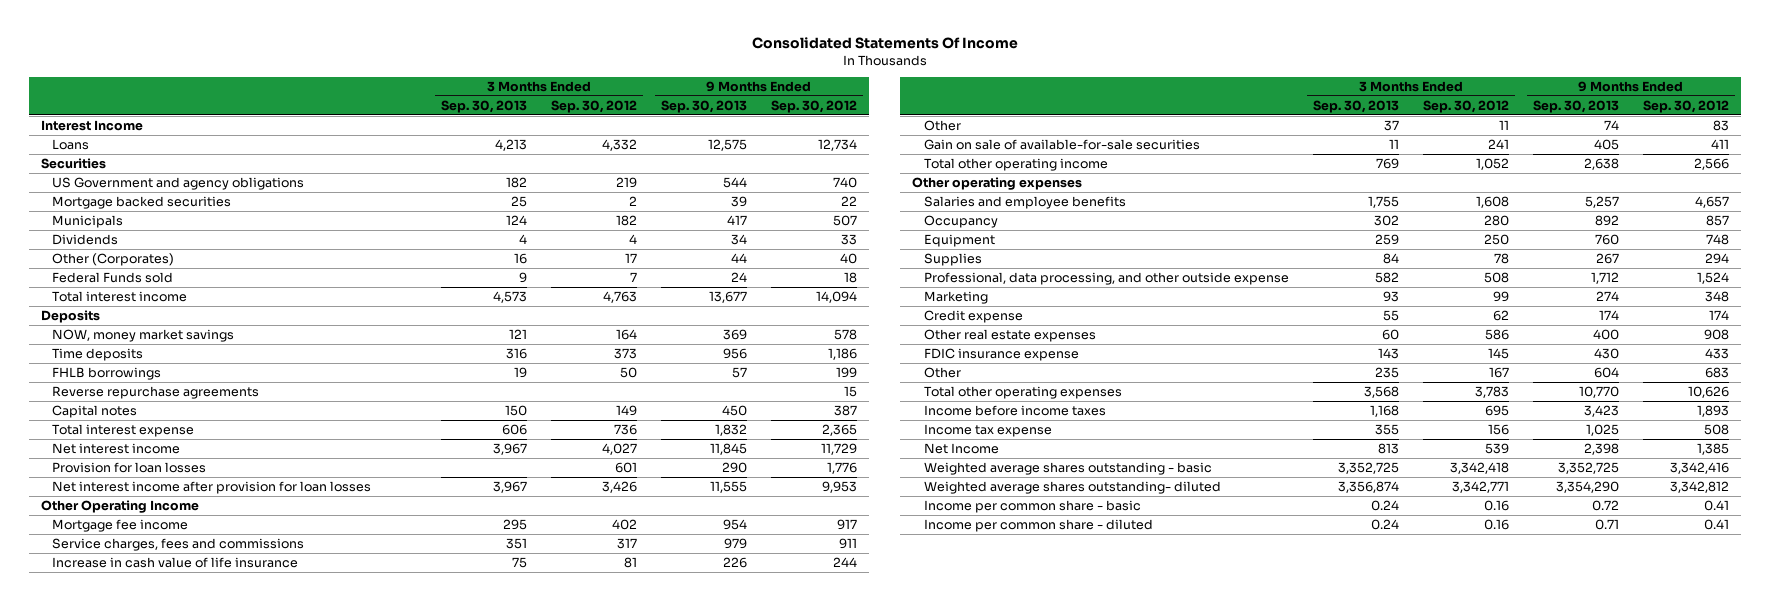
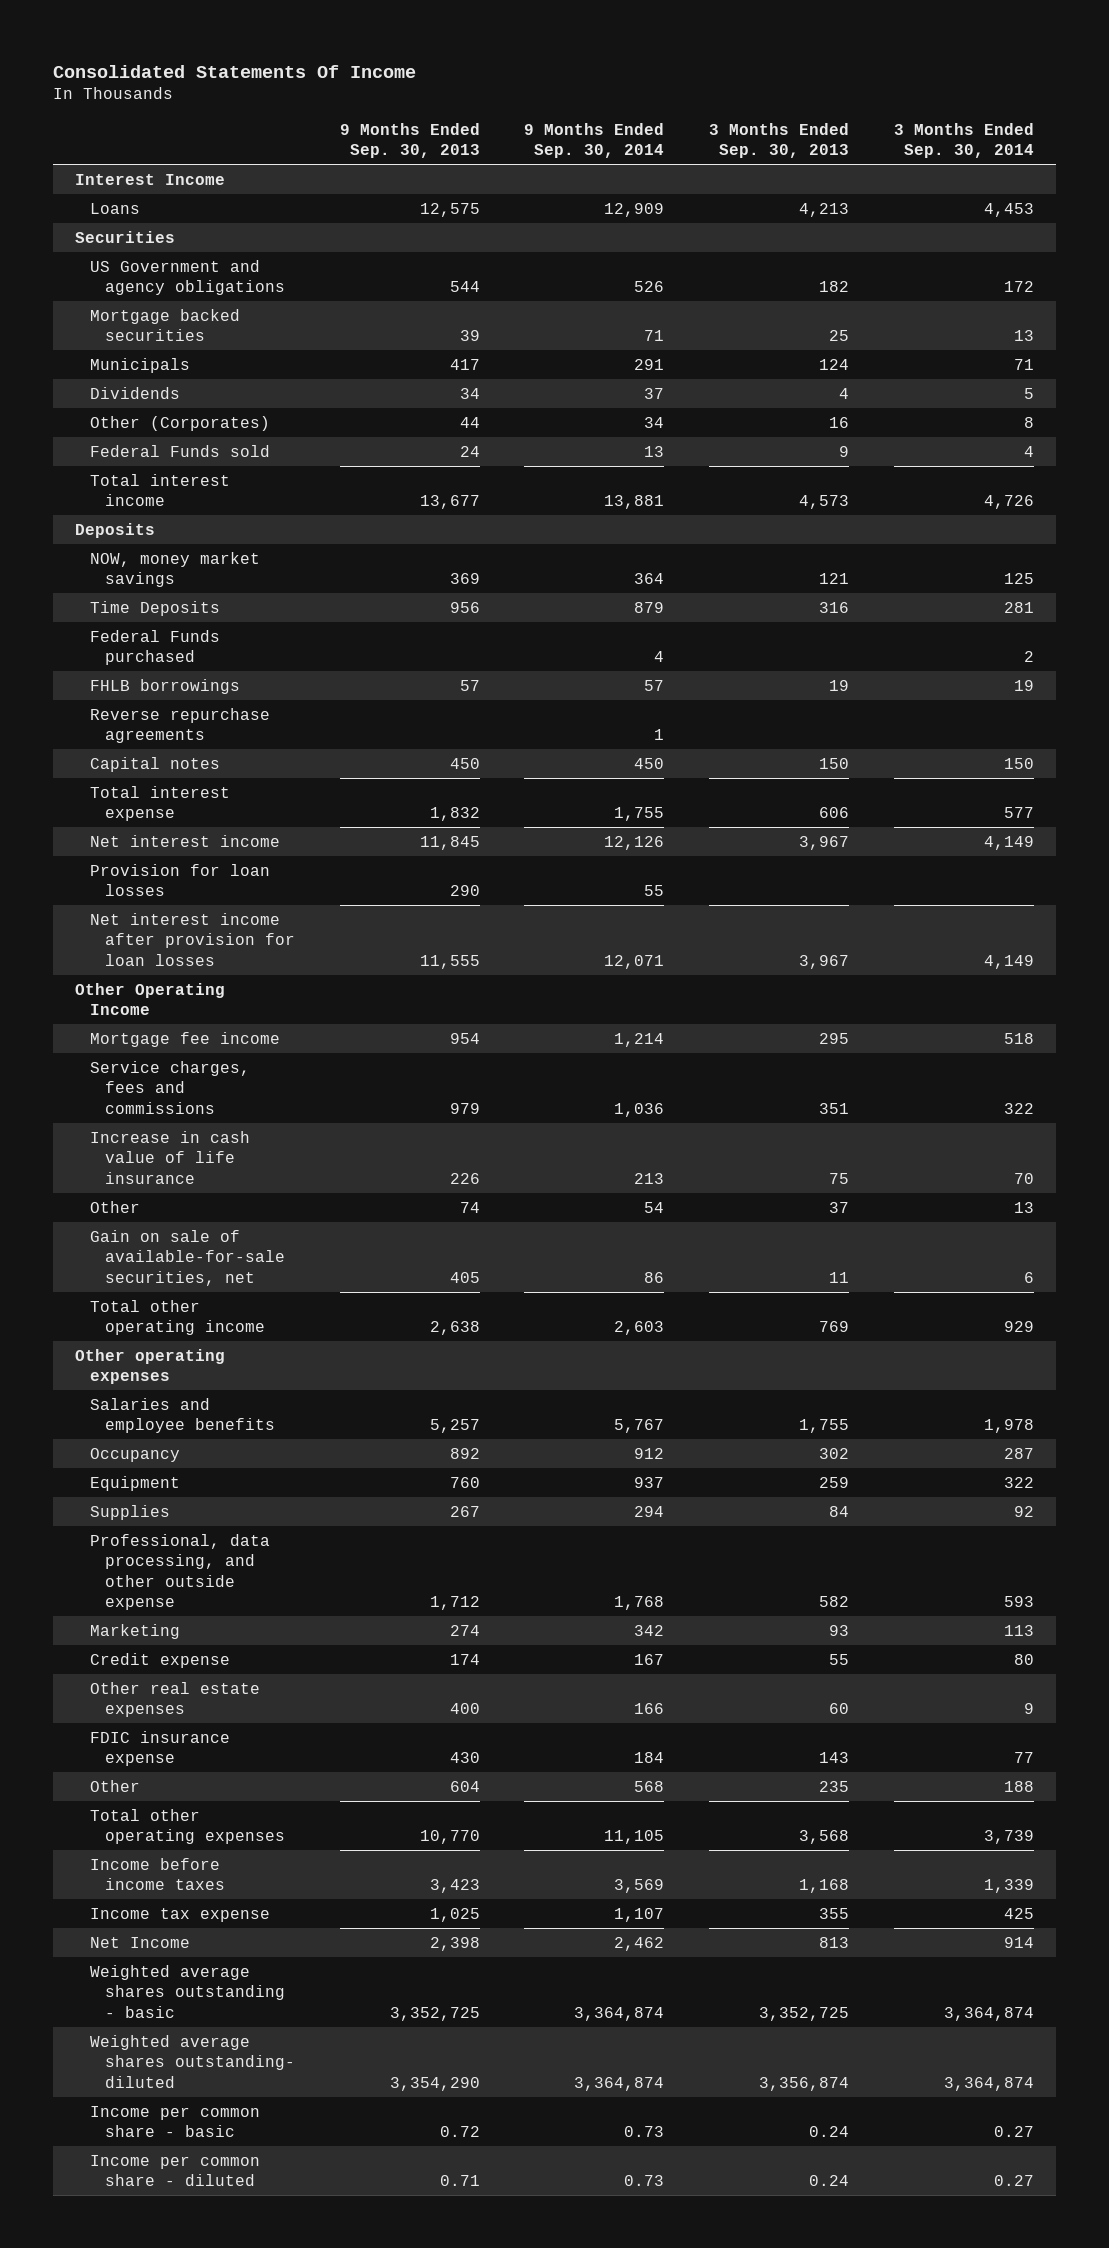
[551,99,638,113] Sep. 30, 2012 -> none
[771,99,858,113] Sep. 30, 2012 -> none
none -> [524,122,665,159] 9 Months Ended Sep. 30, 2014
none -> [893,122,1034,159] 3 Months Ended Sep. 30, 2014
[52,347,144,361] Time deposits -> [89,600,220,616] Time Deposits
none -> [89,629,220,666] Federal Funds purchased
[923,138,1200,150] Gain on sale of available-for-sale securities -> [89,1229,285,1286] Gain on sale of available-for-sale securities, net

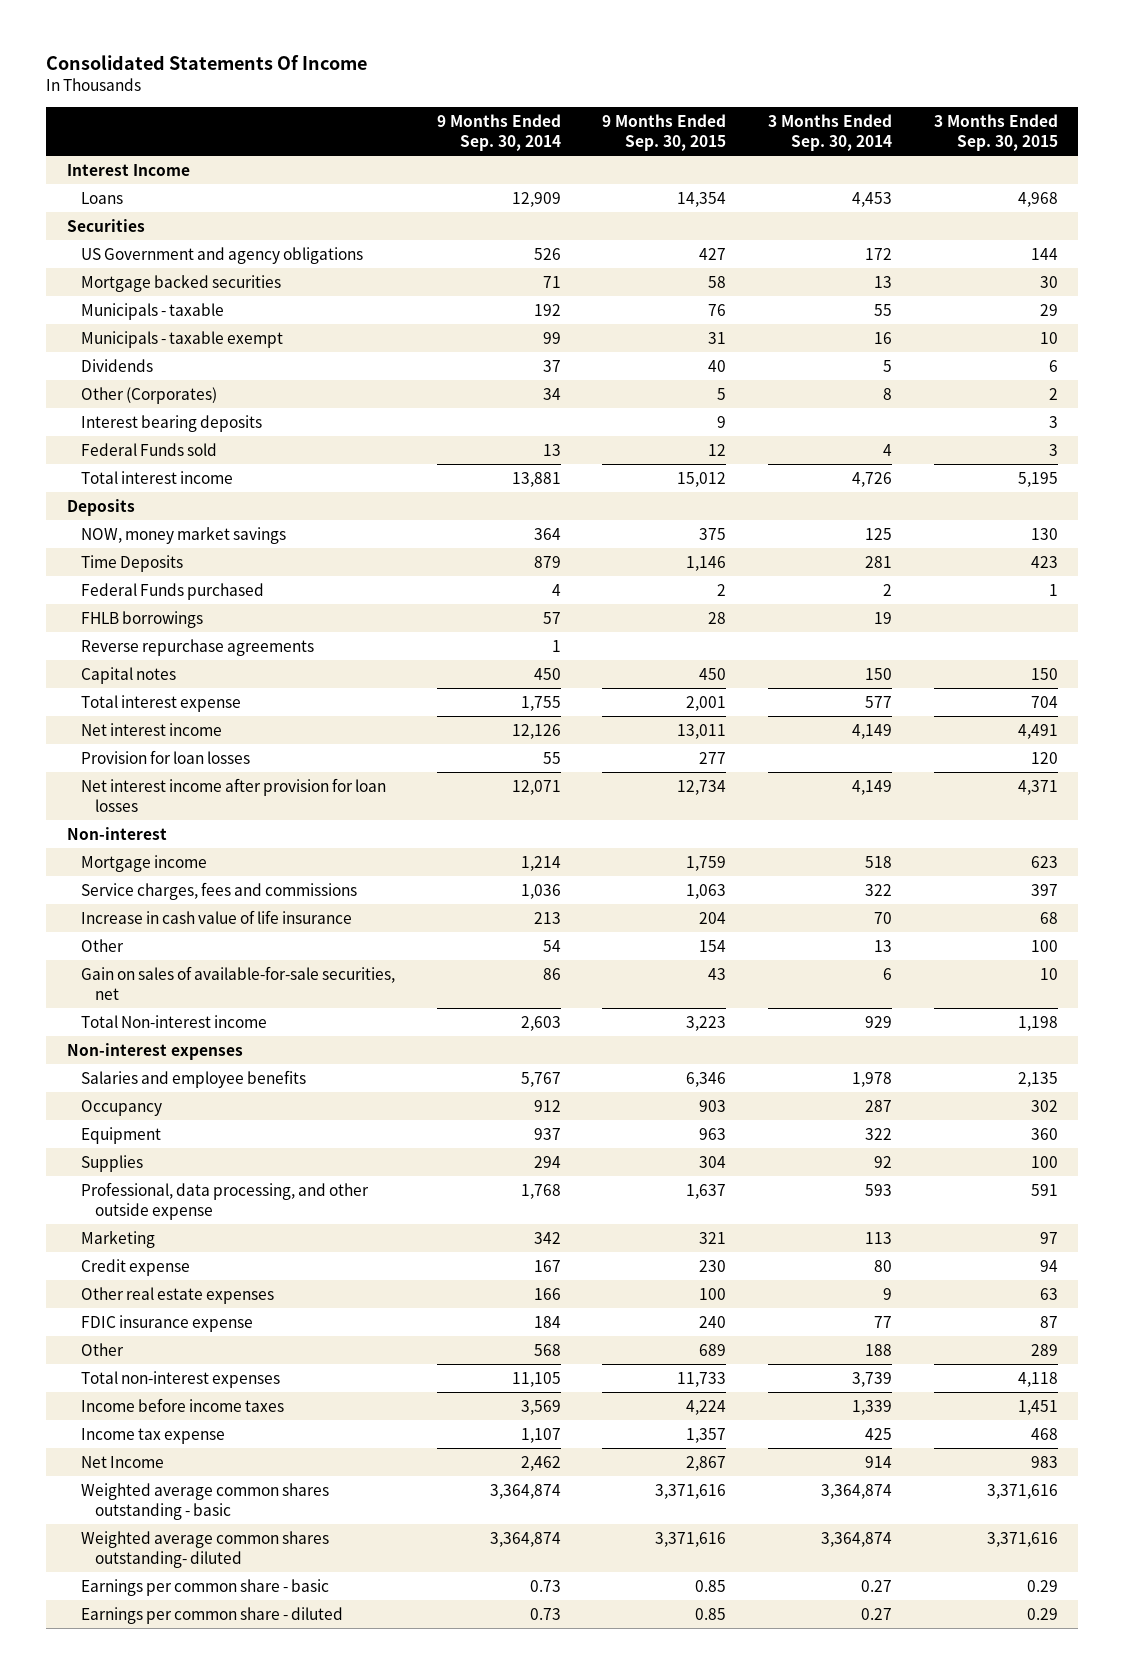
[339,122,480,159] 9 Months Ended Sep. 30, 2013 -> none
[708,122,849,159] 3 Months Ended Sep. 30, 2013 -> none
none -> [602,113,727,152] 9 Months Ended Sep. 30, 2015
none -> [933,113,1058,152] 3 Months Ended Sep. 30, 2015
[89,357,190,373] Municipals -> [80,302,224,320] Municipals - taxable
[634,358,665,370] 291 -> [533,303,561,316] 192
[1013,358,1034,370] 71 -> [873,303,892,316] 55
none -> [80,330,283,348] Municipals - taxable exempt
none -> [80,414,262,432] Interest bearing deposits
[75,982,226,1016] Other Operating Income -> [66,826,167,840] Non-interest
[89,1031,280,1047] Mortgage fee income -> [80,854,207,872] Mortgage income
[89,1229,285,1286] Gain on sale of available-for-sale securities, net -> [80,965,395,1001] Gain on sales of available-for-sale securities, net
[89,1299,265,1336] Total other operating income -> [80,1014,267,1028] Total Non-interest income
[75,1348,226,1385] Other operating expenses -> [66,1042,243,1060] Non-interest expenses
[89,1808,285,1845] Total other operating expenses -> [80,1370,280,1388] Total non-interest expenses
[89,1964,285,2018] Weighted average shares outstanding - basic -> [80,1482,329,1521] Weighted average common shares outstanding - basic
[89,2034,295,2088] Weighted average shares outstanding- diluted -> [80,1530,329,1569] Weighted average common shares outstanding- diluted
[89,2105,260,2138] Income per common share - basic -> [80,1578,329,1596] Earnings per common share - basic
[89,2154,260,2187] Income per common share - diluted -> [80,1606,343,1624] Earnings per common share - diluted

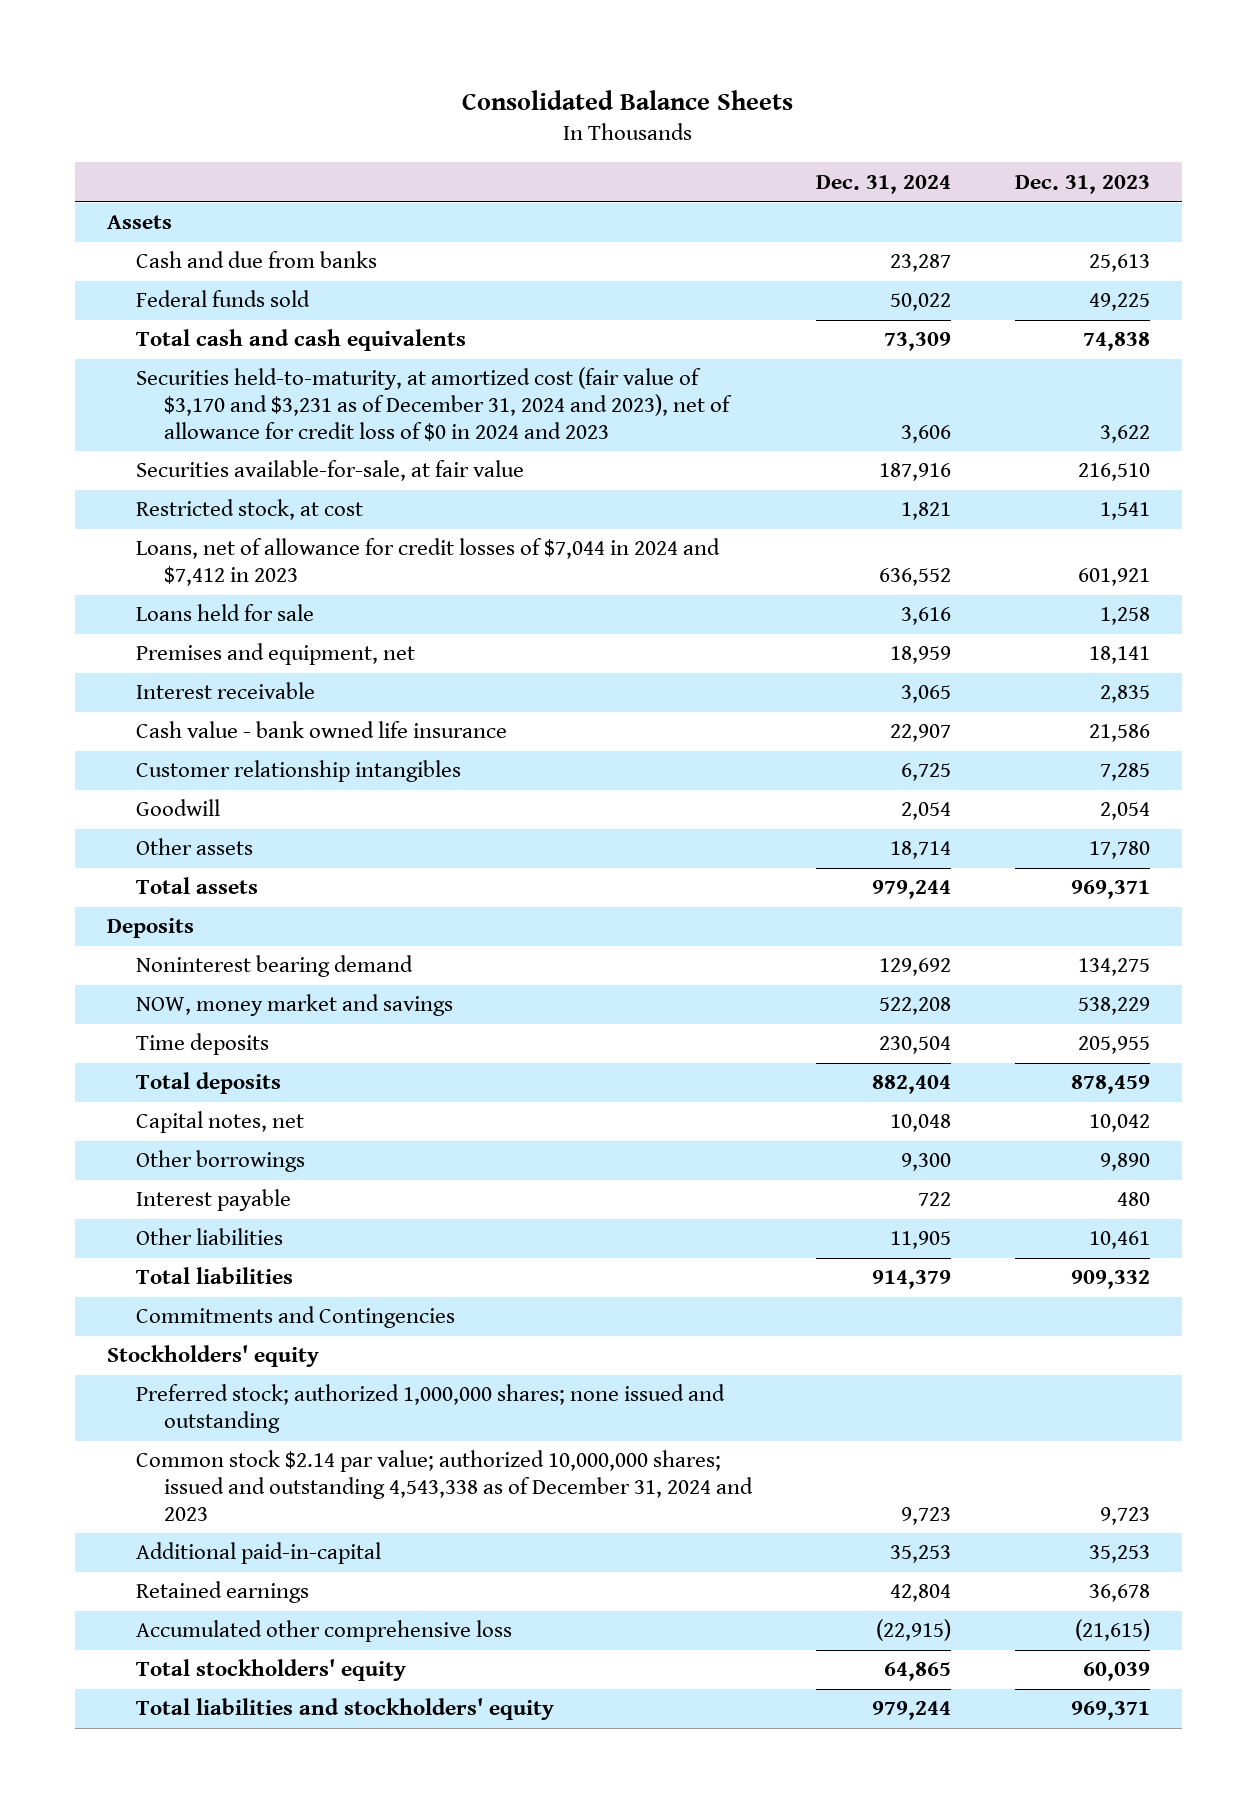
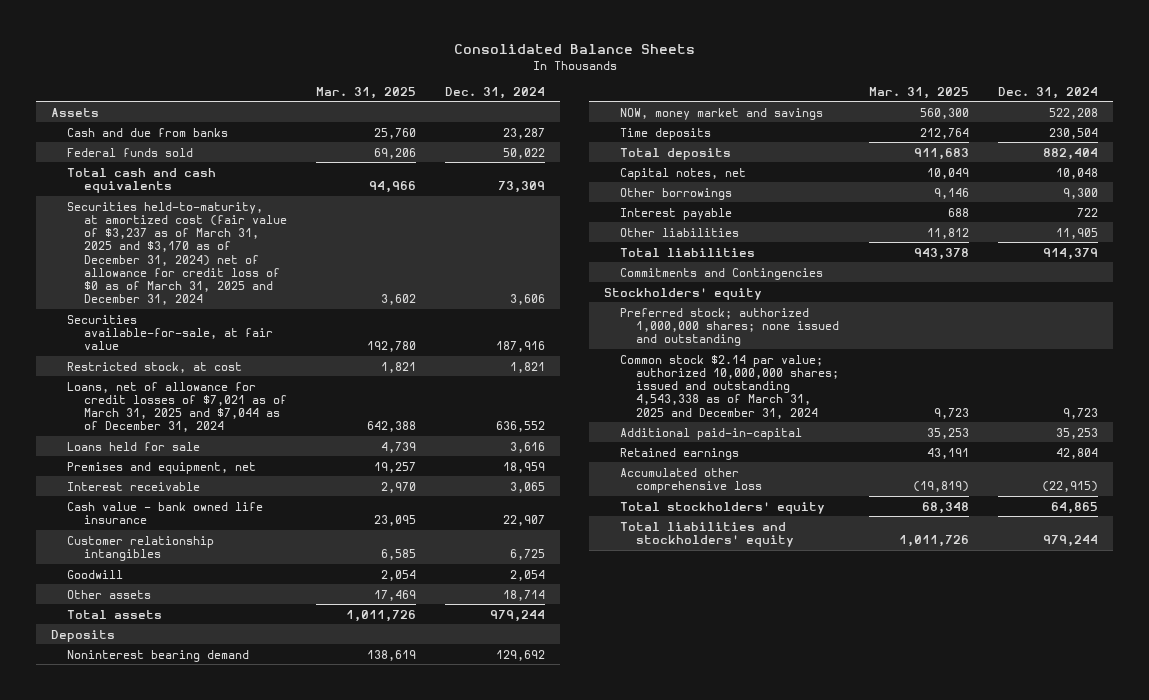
[1014,174,1150,194] Dec. 31, 2023 -> none
none -> [316,86,417,99] Mar. 31, 2025
[135,367,733,441] Securities held-to-maturity, at amortized cost (fair value of $3,170 and $3,231 as of December 31, 2024 and 2023), net of allowance for credit loss of $0 in 2024 and 2023 -> [67,201,287,306] Securities held-to-maturity, at amortized cost (fair value of $3,237 as of March 31, 2025 and $3,170 as of December 31, 2024) net of allowance for credit loss of $0 as of March 31, 2025 and December 31, 2024
[135,538,720,587] Loans, net of allowance for credit losses of $7,044 in 2024 and $7,412 in 2023 -> [67,381,287,433] Loans, net of allowance for credit losses of $7,021 as of March 31, 2025 and $7,044 as of December 31, 2024
[135,1450,754,1521] Common stock $2.14 par value; authorized 10,000,000 shares; issued and outstanding 4,543,338 as of December 31, 2024 and 2023 -> [619,354,840,419] Common stock $2.14 par value; authorized 10,000,000 shares; issued and outstanding 4,543,338 as of March 31, 2025 and December 31, 2024

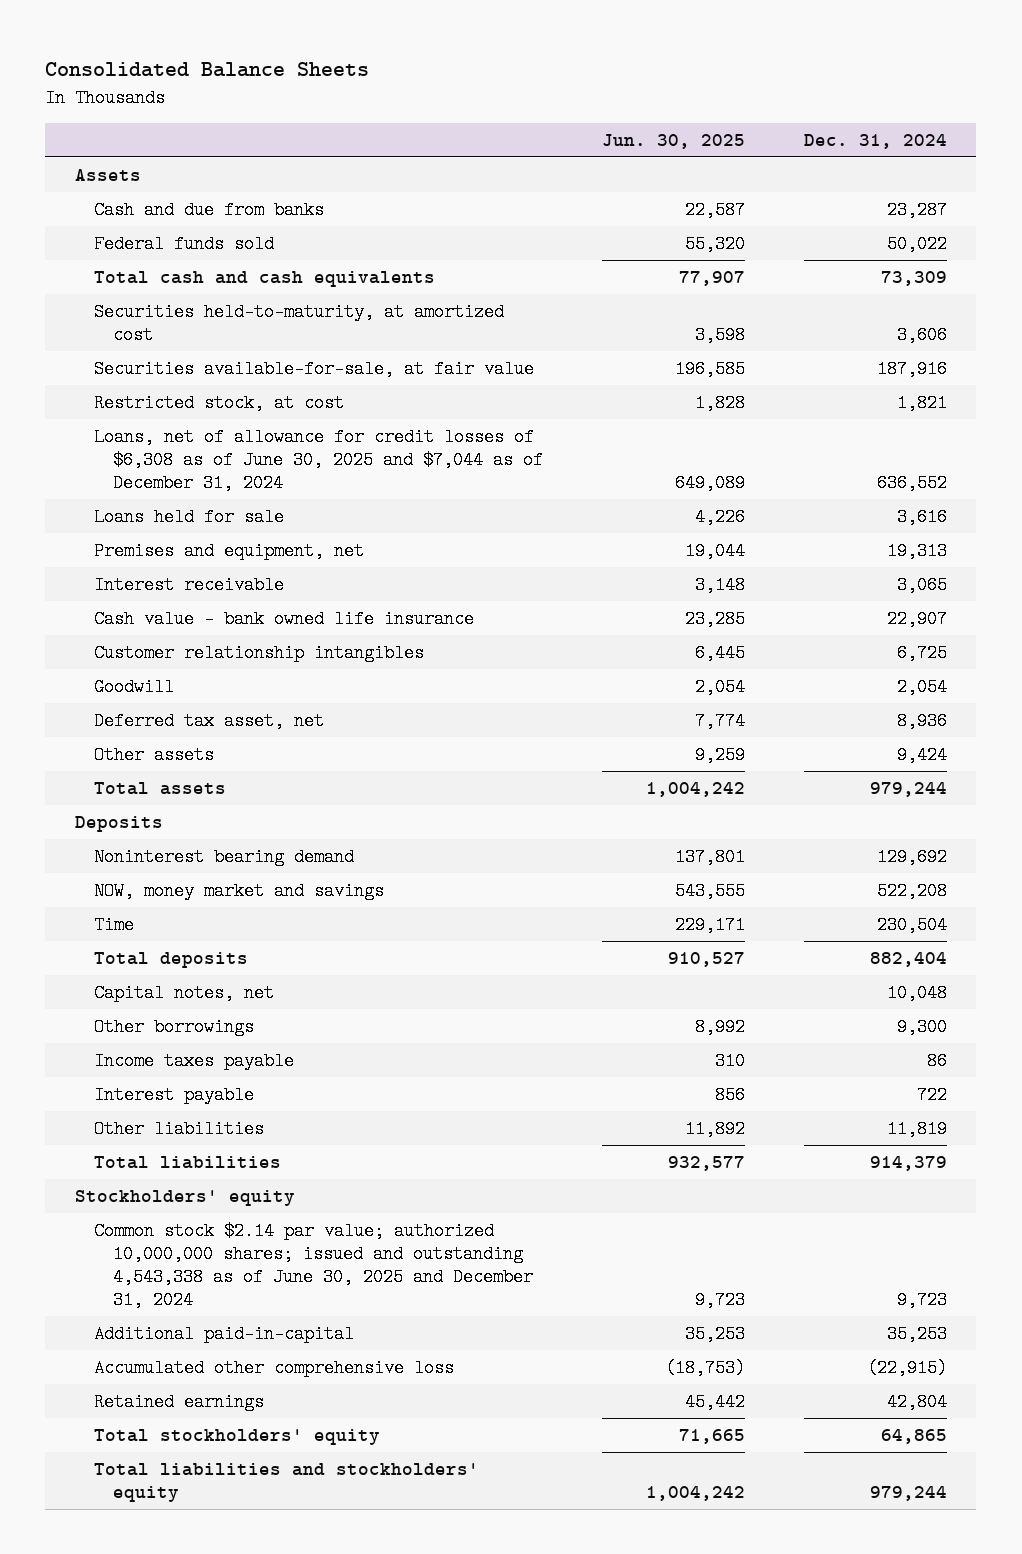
[316,86,417,99] Mar. 31, 2025 -> none
none -> [602,133,746,149] Jun. 30, 2025
[67,201,287,306] Securities held-to-maturity, at amortized cost (fair value of $3,237 as of March 31, 2025 and $3,170 as of December 31, 2024) net of allowance for credit loss of $0 as of March 31, 2025 and December 31, 2024 -> [94,303,505,345] Securities held-to-maturity, at amortized cost
[67,381,287,433] Loans, net of allowance for credit losses of $7,021 as of March 31, 2025 and $7,044 as of December 31, 2024 -> [94,428,544,493] Loans, net of allowance for credit losses of $6,308 as of June 30, 2025 and $7,044 as of December 31, 2024
[503,461,546,473] 18,959 -> [887,542,948,561] 19,313
none -> [94,712,325,731] Deferred tax asset, net
[503,589,546,601] 18,714 -> [897,746,948,765] 9,424
[619,127,711,140] Time deposits -> [94,916,135,935] Time
none -> [94,1052,295,1071] Income taxes payable
[1056,227,1099,239] 11,905 -> [887,1120,948,1139] 11,819
[619,267,823,280] Commitments and Contingencies -> none
[619,307,840,347] Preferred stock; authorized 1,000,000 shares; none issued and outstanding -> none
[619,354,840,419] Common stock $2.14 par value; authorized 10,000,000 shares; issued and outstanding 4,543,338 as of March 31, 2025 and December 31, 2024 -> [94,1222,534,1310] Common stock $2.14 par value; authorized 10,000,000 shares; issued and outstanding 4,543,338 as of June 30, 2025 and December 31, 2024
[619,447,739,460] Retained earnings -> [94,1393,265,1412] Retained earnings

